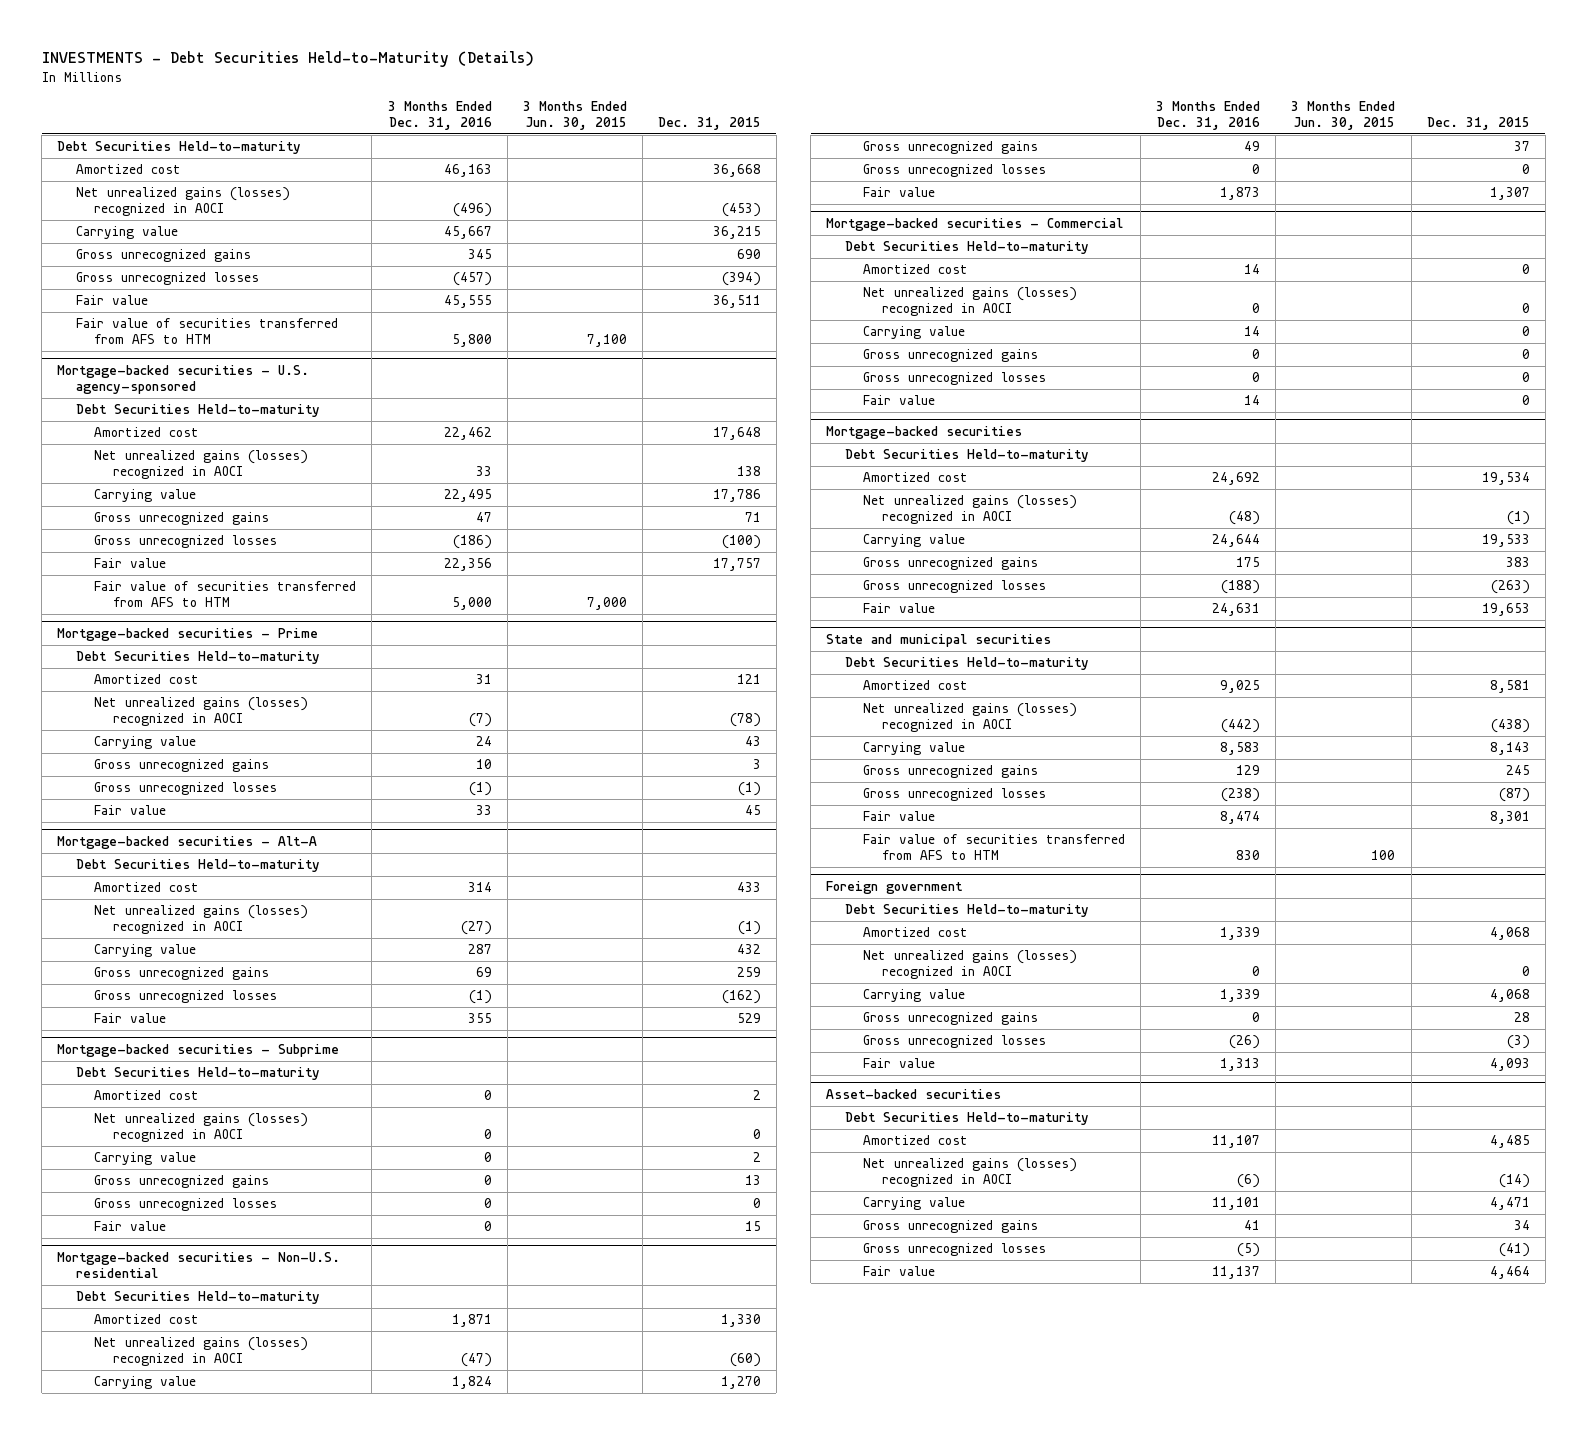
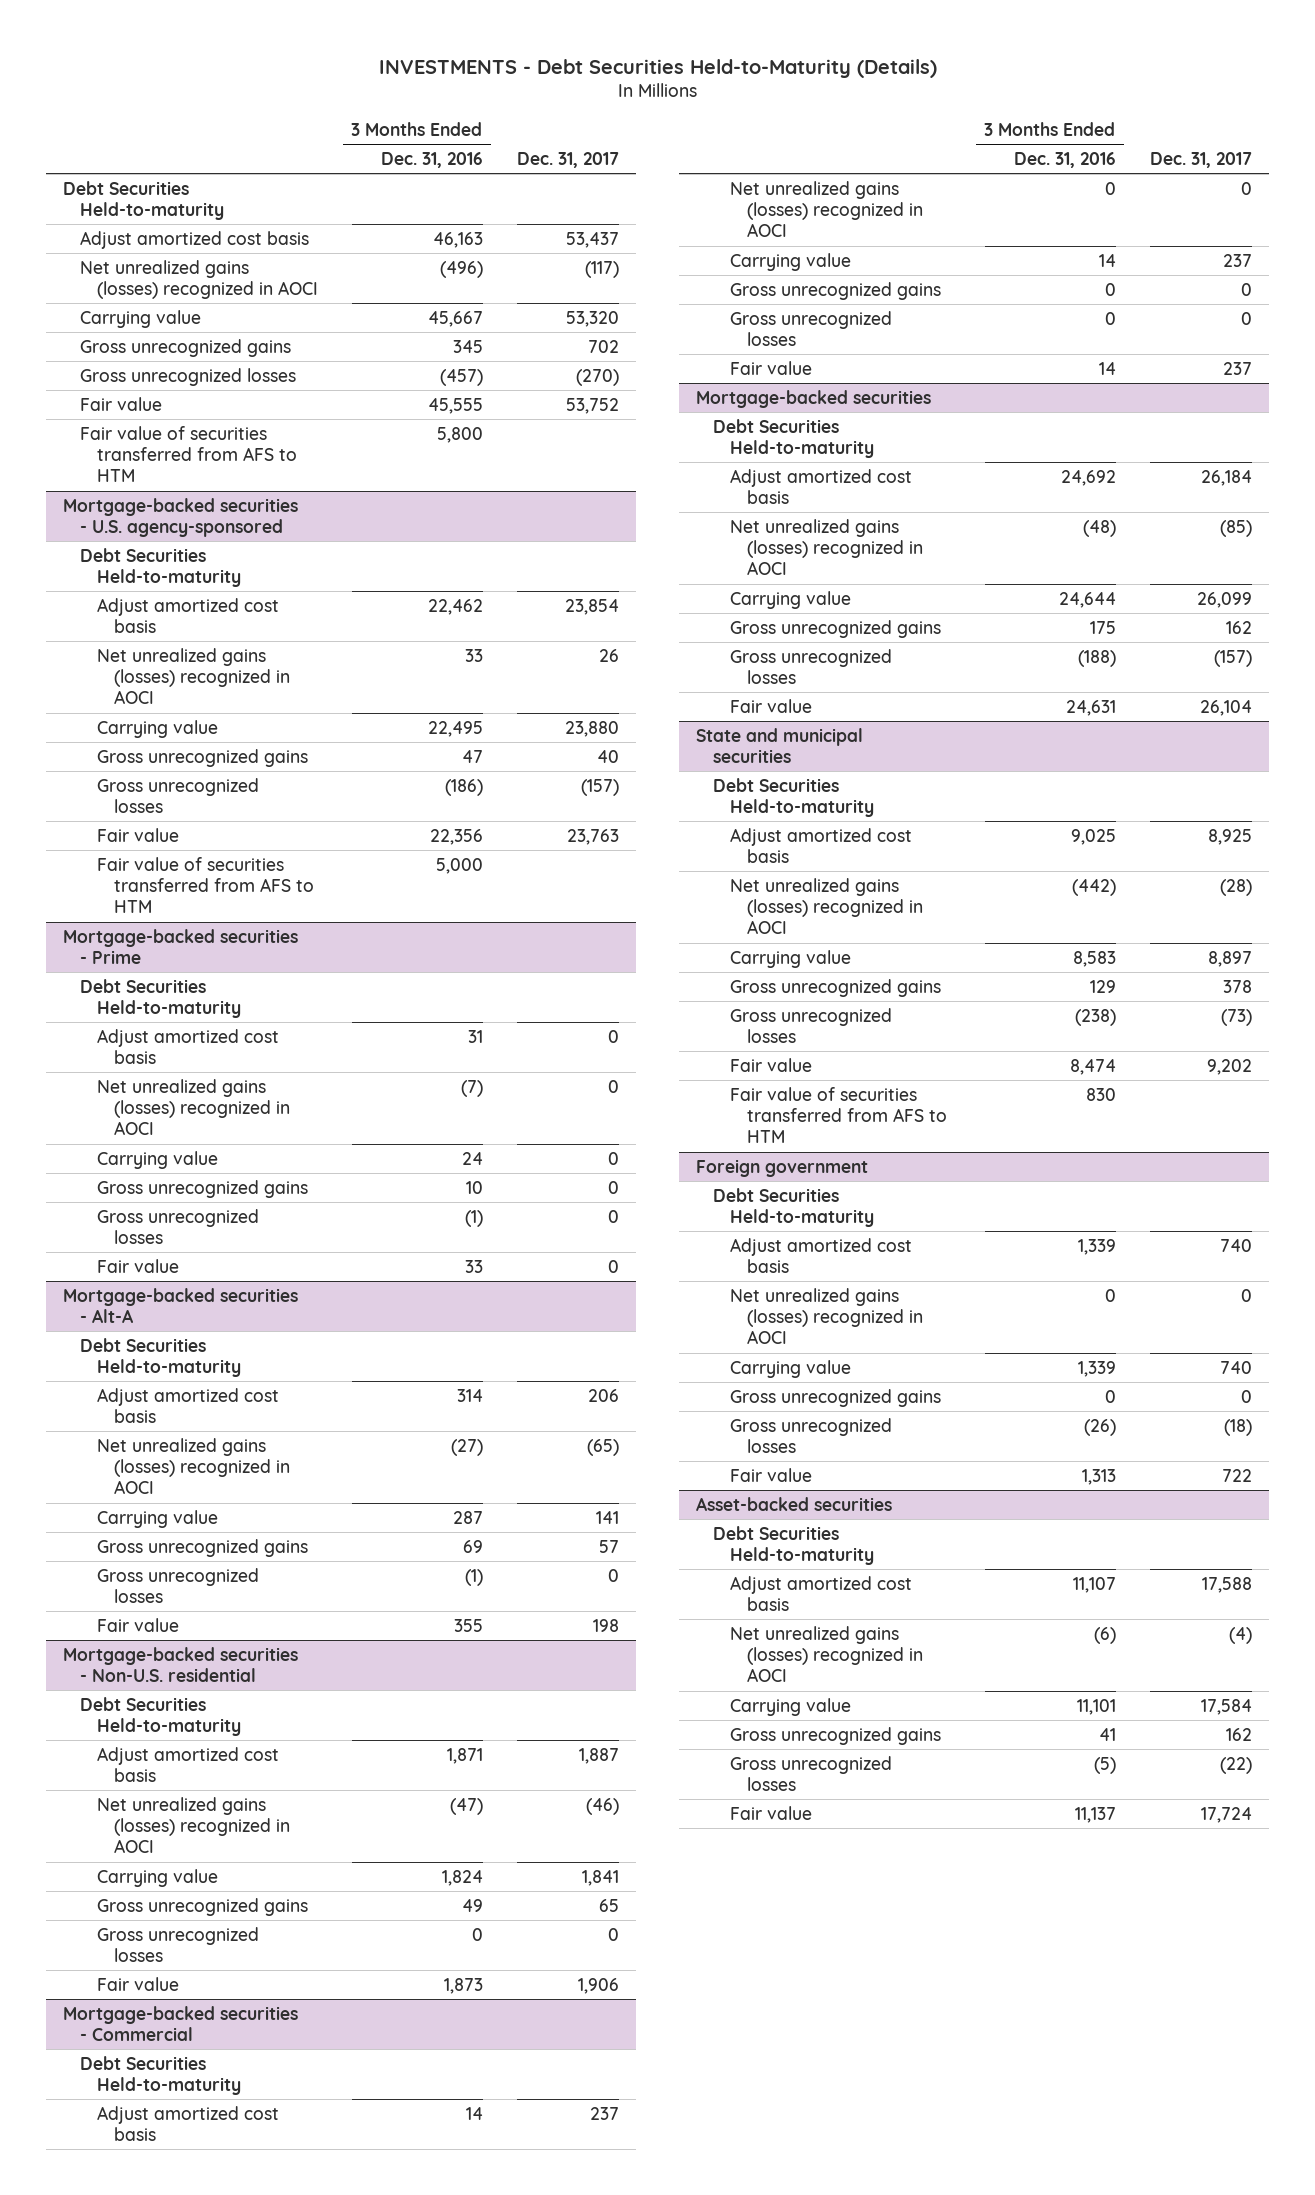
[522,101,627,131] 3 Months Ended Jun. 30, 2015 -> none
[657,117,761,131] Dec. 31, 2015 -> none
none -> [516,151,619,168] Dec. 31, 2017
[75,164,181,175] Amortized cost -> [80,230,310,249] Adjust amortized cost basis
[94,427,200,438] Amortized cost -> [96,597,279,633] Adjust amortized cost basis
[94,674,200,685] Amortized cost -> [96,1028,279,1064] Adjust amortized cost basis
[94,882,200,893] Amortized cost -> [96,1387,279,1423] Adjust amortized cost basis
[57,1044,340,1058] Mortgage-backed securities - Subprime -> none
[75,1067,320,1081] Debt Securities Held-to-maturity -> none
[94,1090,200,1101] Amortized cost -> none
[94,1113,309,1143] Net unrealized gains (losses) recognized in AOCI -> none
[94,1152,197,1166] Carrying value -> none
[94,1175,270,1189] Gross unrecognized gains -> none
[94,1198,278,1212] Gross unrecognized losses -> none
[94,1221,167,1232] Fair value -> none
[94,1314,200,1325] Amortized cost -> [96,1746,279,1782] Adjust amortized cost basis
[863,264,969,275] Amortized cost -> [96,2105,279,2141] Adjust amortized cost basis
[863,472,969,483] Amortized cost -> [729,468,912,504] Adjust amortized cost basis
[863,680,969,691] Amortized cost -> [729,827,912,863] Adjust amortized cost basis
[863,927,969,938] Amortized cost -> [729,1237,912,1273] Adjust amortized cost basis
[863,1135,969,1146] Amortized cost -> [729,1575,912,1611] Adjust amortized cost basis

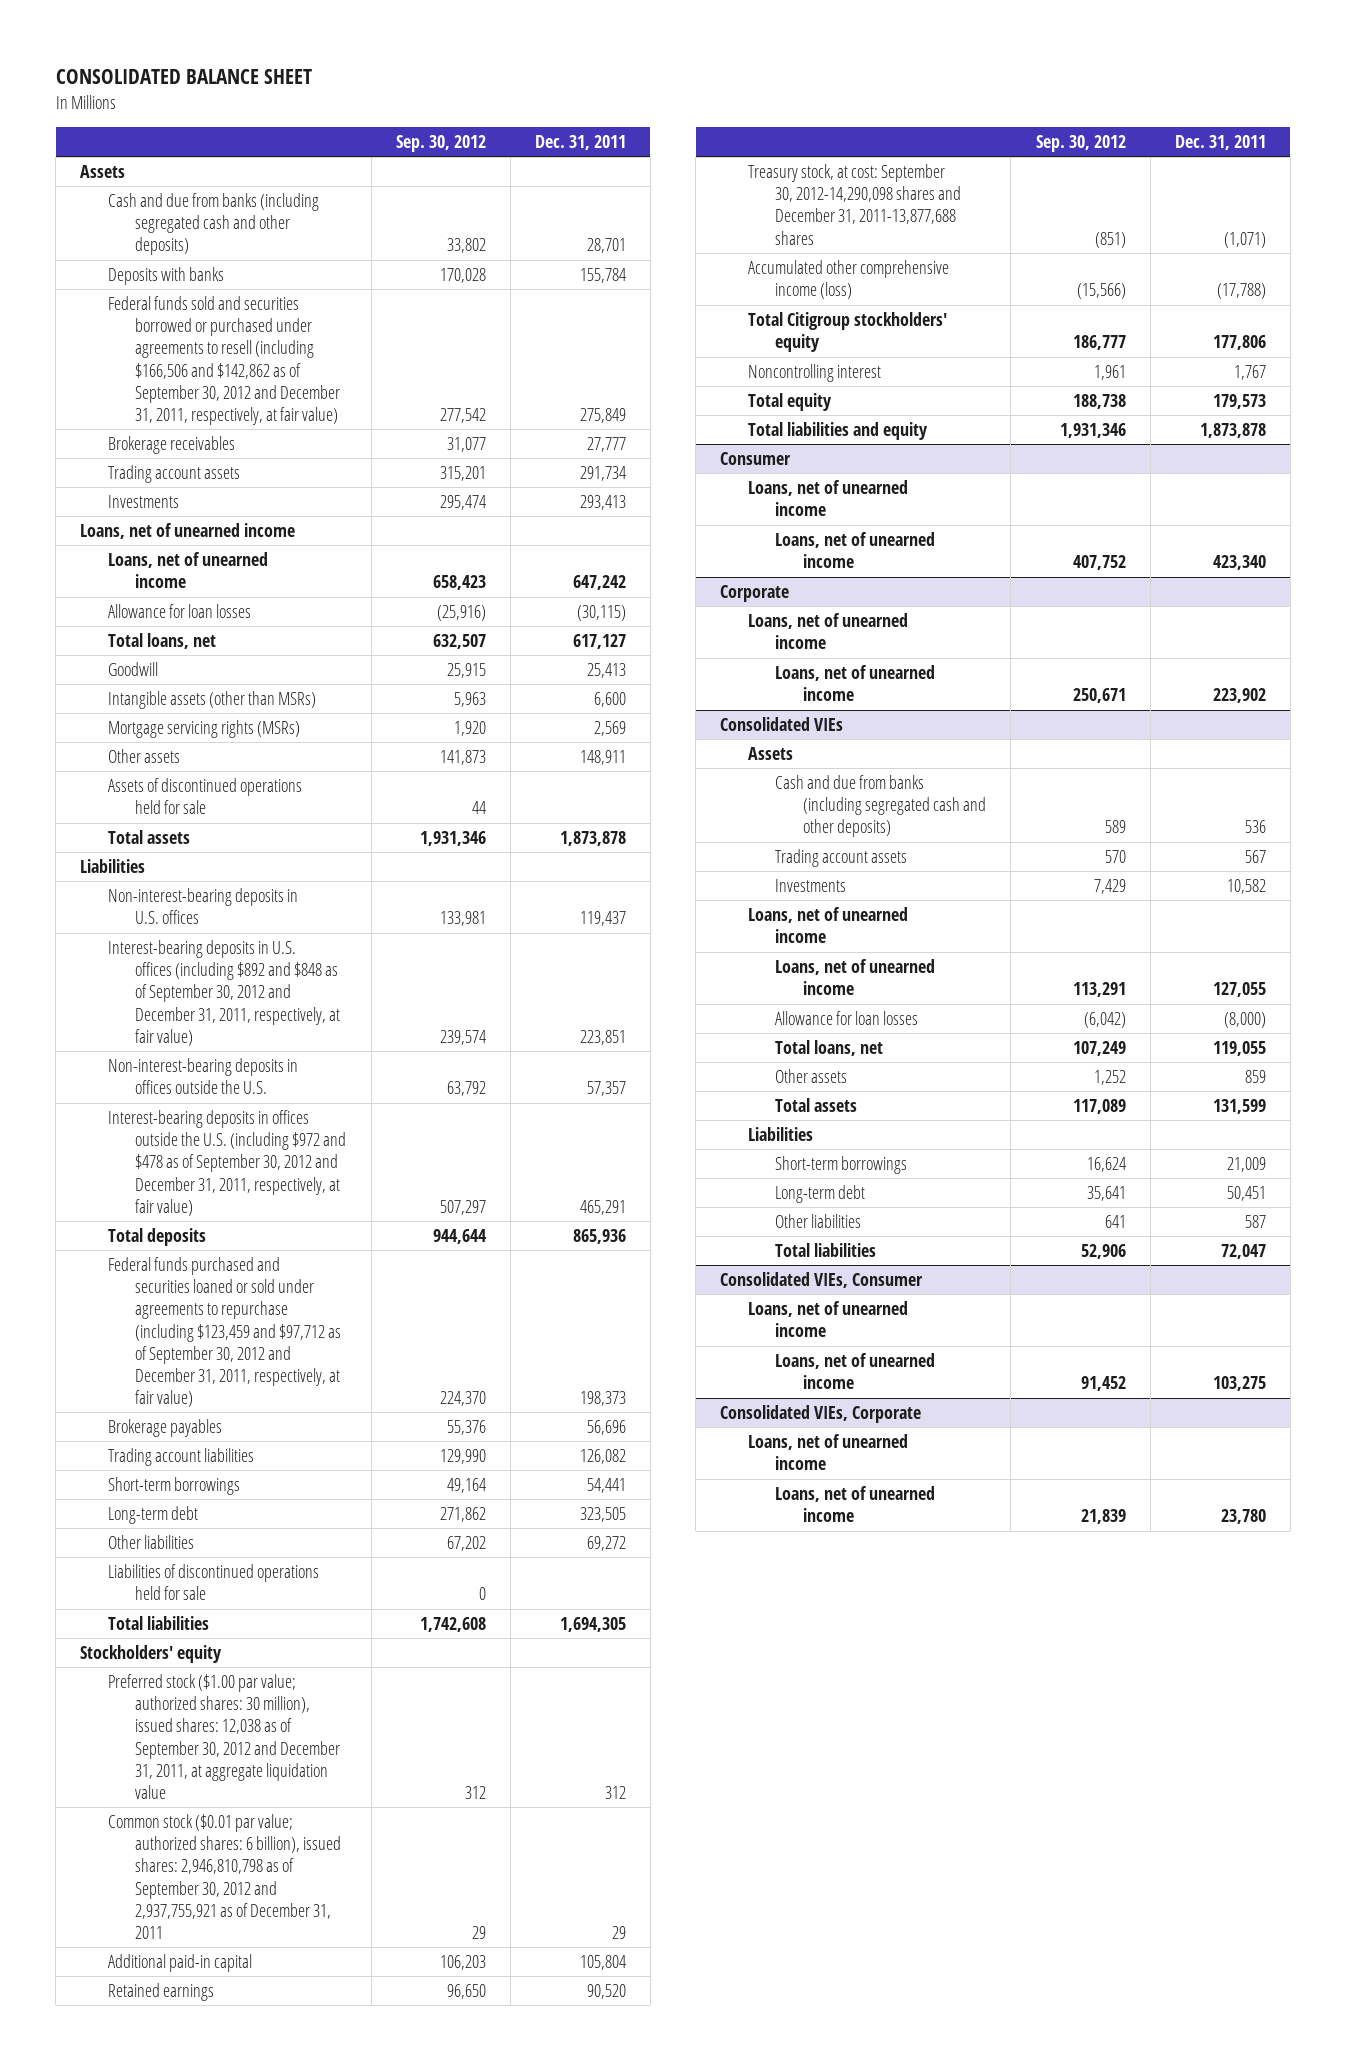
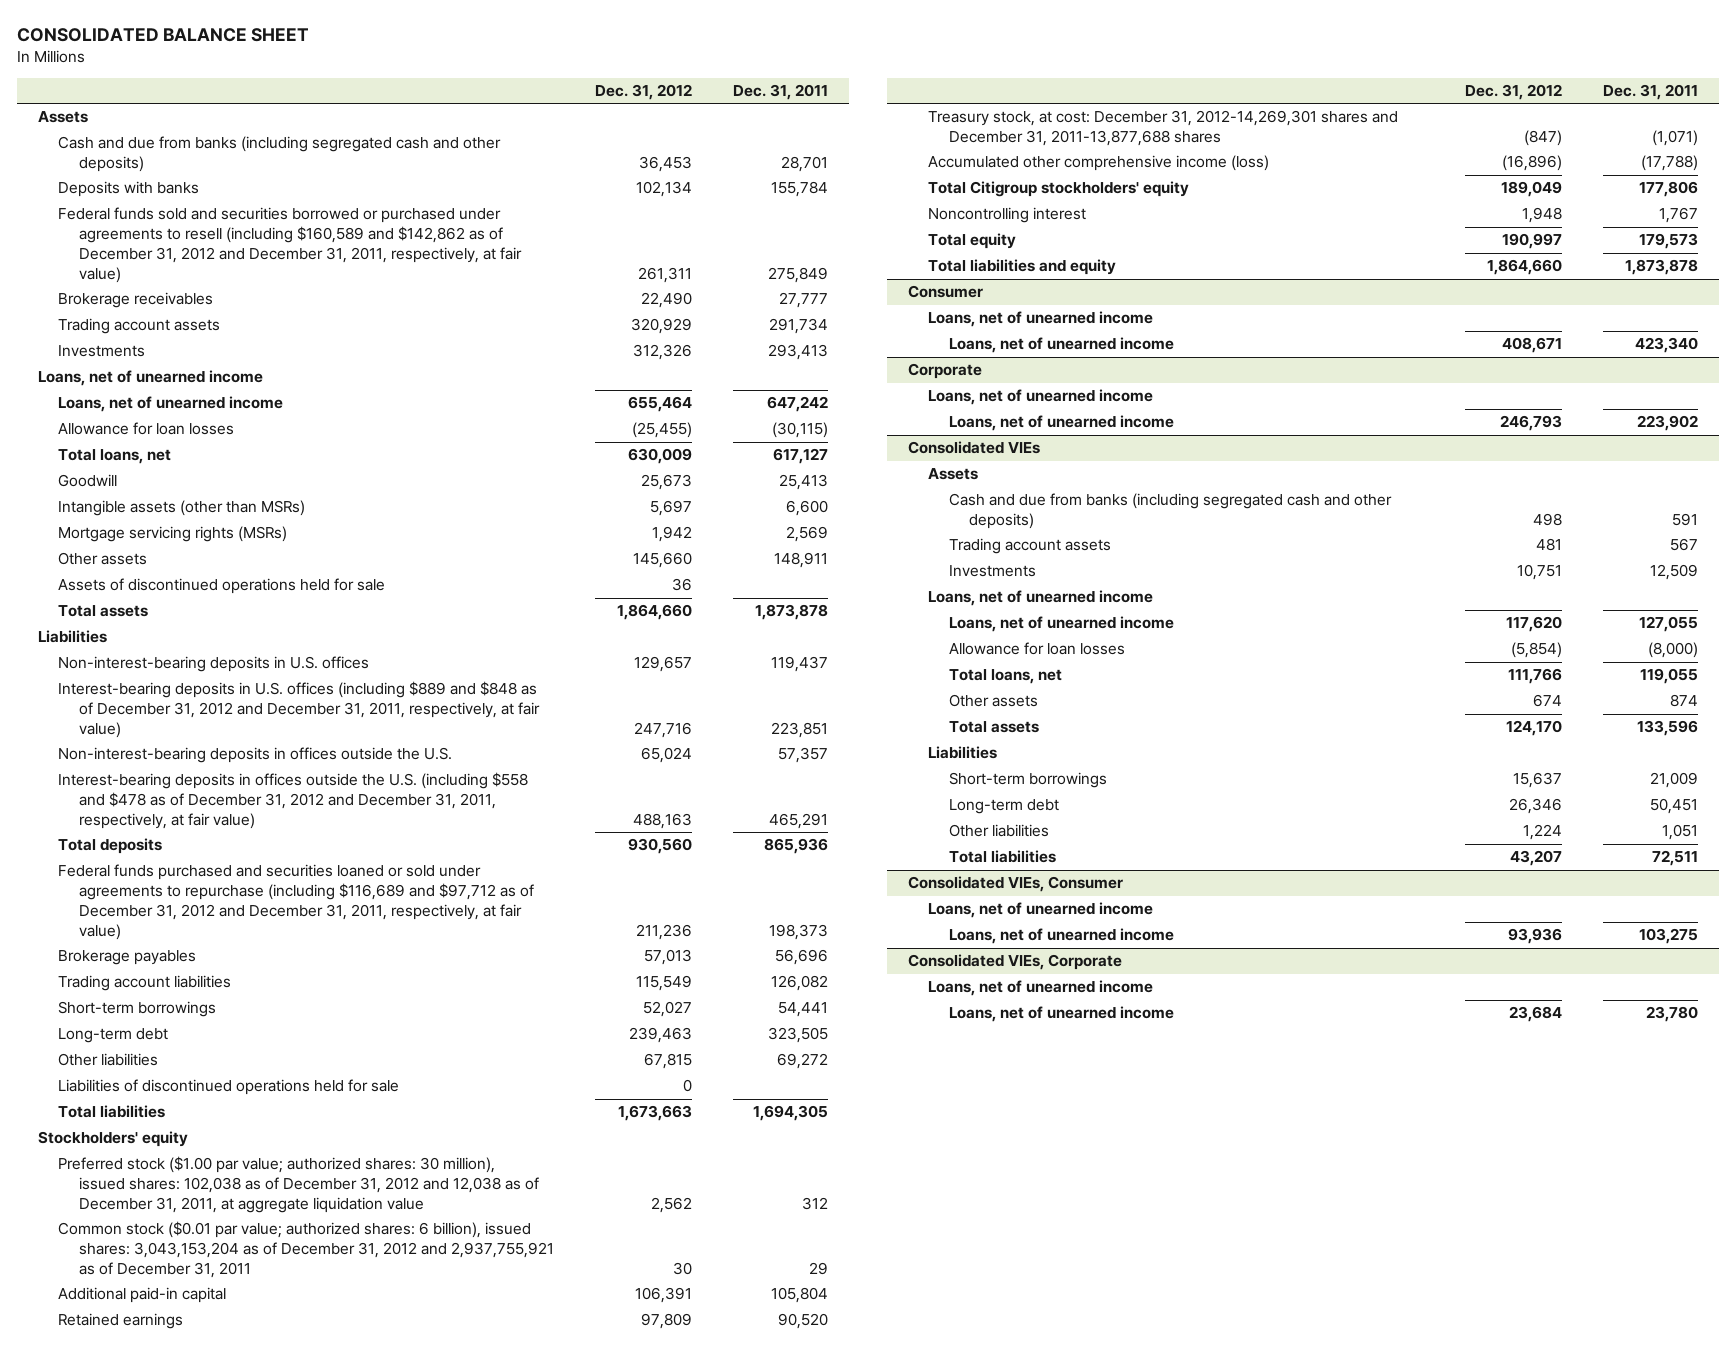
[395,135,486,153] Sep. 30, 2012 -> none
none -> [594,84,692,101] Dec. 31, 2012
[107,296,341,425] Federal funds sold and securities borrowed or purchased under agreements to resell (including $166,506 and $142,862 as of September 30, 2012 and December 31, 2011, respectively, at fair value) -> [58,207,522,283] Federal funds sold and securities borrowed or purchased under agreements to resell (including $160,589 and $142,862 as of December 31, 2012 and December 31, 2011, respectively, at fair value)
[107,940,341,1046] Interest-bearing deposits in U.S. offices (including $892 and $848 as of September 30, 2012 and December 31, 2011, respectively, at fair value) -> [58,681,540,738] Interest-bearing deposits in U.S. offices (including $889 and $848 as of December 31, 2012 and December 31, 2011, respectively, at fair value)
[107,1110,347,1216] Interest-bearing deposits in offices outside the U.S. (including $972 and $478 as of September 30, 2012 and December 31, 2011, respectively, at fair value) -> [58,772,529,829] Interest-bearing deposits in offices outside the U.S. (including $558 and $478 as of December 31, 2012 and December 31, 2011, respectively, at fair value)
[107,1257,342,1408] Federal funds purchased and securities loaned or sold under agreements to repurchase (including $123,459 and $97,712 as of September 30, 2012 and December 31, 2011, respectively, at fair value) -> [58,864,534,940] Federal funds purchased and securities loaned or sold under agreements to repurchase (including $116,689 and $97,712 as of December 31, 2012 and December 31, 2011, respectively, at fair value)
[107,1674,341,1799] Preferred stock ($1.00 par value; authorized shares: 30 million), issued shares: 12,038 as of September 30, 2012 and December 31, 2011, at aggregate liquidation value -> [58,1156,539,1213] Preferred stock ($1.00 par value; authorized shares: 30 million), issued shares: 102,038 as of December 31, 2012 and 12,038 as of December 31, 2011, at aggregate liquidation value
[107,1814,342,1939] Common stock ($0.01 par value; authorized shares: 6 billion), issued shares: 2,946,810,798 as of September 30, 2012 and 2,937,755,921 as of December 31, 2011 -> [58,1221,554,1278] Common stock ($0.01 par value; authorized shares: 6 billion), issued shares: 3,043,153,204 as of December 31, 2012 and 2,937,755,921 as of December 31, 2011
[747,164,962,245] Treasury stock, at cost: September 30, 2012-14,290,098 shares and December 31, 2011-13,877,688 shares -> [928,110,1399,147] Treasury stock, at cost: December 31, 2012-14,269,301 shares and December 31, 2011-13,877,688 shares
[1244,820,1266,834] 536 -> [1672,513,1699,527] 591
[1226,879,1266,895] 10,582 -> [1650,564,1699,581] 12,509
[1244,1070,1266,1084] 859 -> [1670,694,1699,708] 874
[1212,1099,1266,1115] 131,599 -> [1637,720,1699,737] 133,596
[1244,1215,1266,1229] 587 -> [1662,824,1699,841] 1,051
[1220,1244,1266,1260] 72,047 -> [1652,850,1699,867] 72,511

